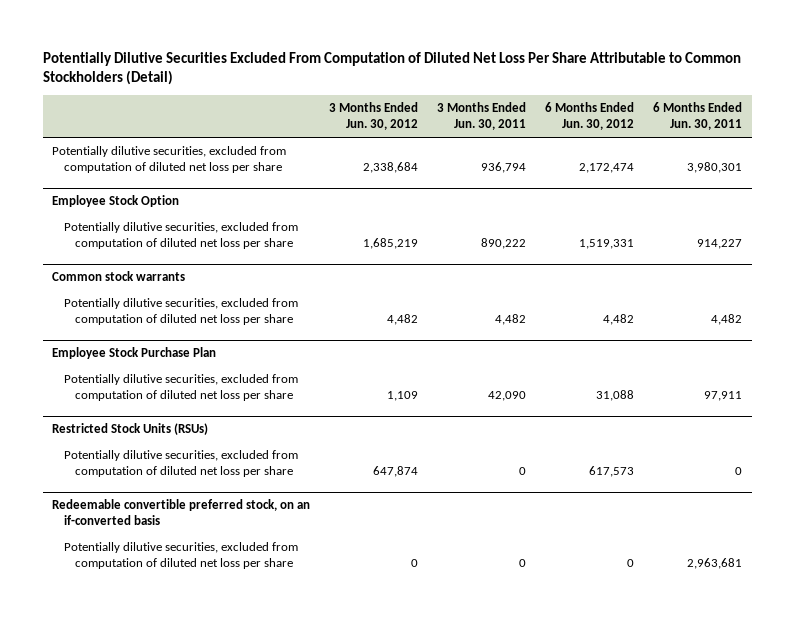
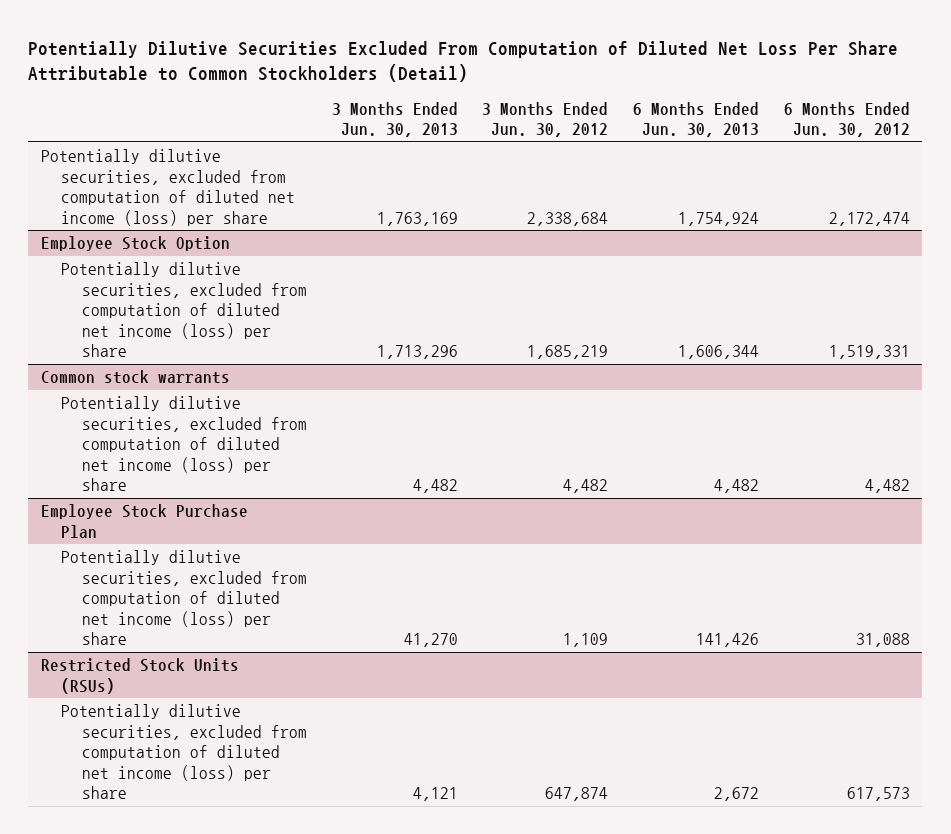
[437,102,527,131] 3 Months Ended Jun. 30, 2011 -> none
[653,102,743,131] 6 Months Ended Jun. 30, 2011 -> none
none -> [331,101,458,138] 3 Months Ended Jun. 30, 2013
none -> [633,101,760,138] 6 Months Ended Jun. 30, 2013
[52,146,287,174] Potentially dilutive securities, excluded from computation of diluted net loss per share -> [40,149,296,226] Potentially dilutive securities, excluded from computation of diluted net income (loss) per share
[63,222,298,250] Potentially dilutive securities, excluded from computation of diluted net loss per share -> [61,262,308,358] Potentially dilutive securities, excluded from computation of diluted net income (loss) per share
[63,298,298,326] Potentially dilutive securities, excluded from computation of diluted net loss per share -> [61,396,308,492] Potentially dilutive securities, excluded from computation of diluted net income (loss) per share
[63,374,298,402] Potentially dilutive securities, excluded from computation of diluted net loss per share -> [61,550,308,646] Potentially dilutive securities, excluded from computation of diluted net income (loss) per share
[52,499,311,526] Redeemable convertible preferred stock, on an if-converted basis -> none
[63,542,298,570] Potentially dilutive securities, excluded from computation of diluted net loss per share -> none
[63,450,298,478] Potentially dilutive securities, excluded from computation of diluted net loss per share -> [61,704,308,800] Potentially dilutive securities, excluded from computation of diluted net income (loss) per share

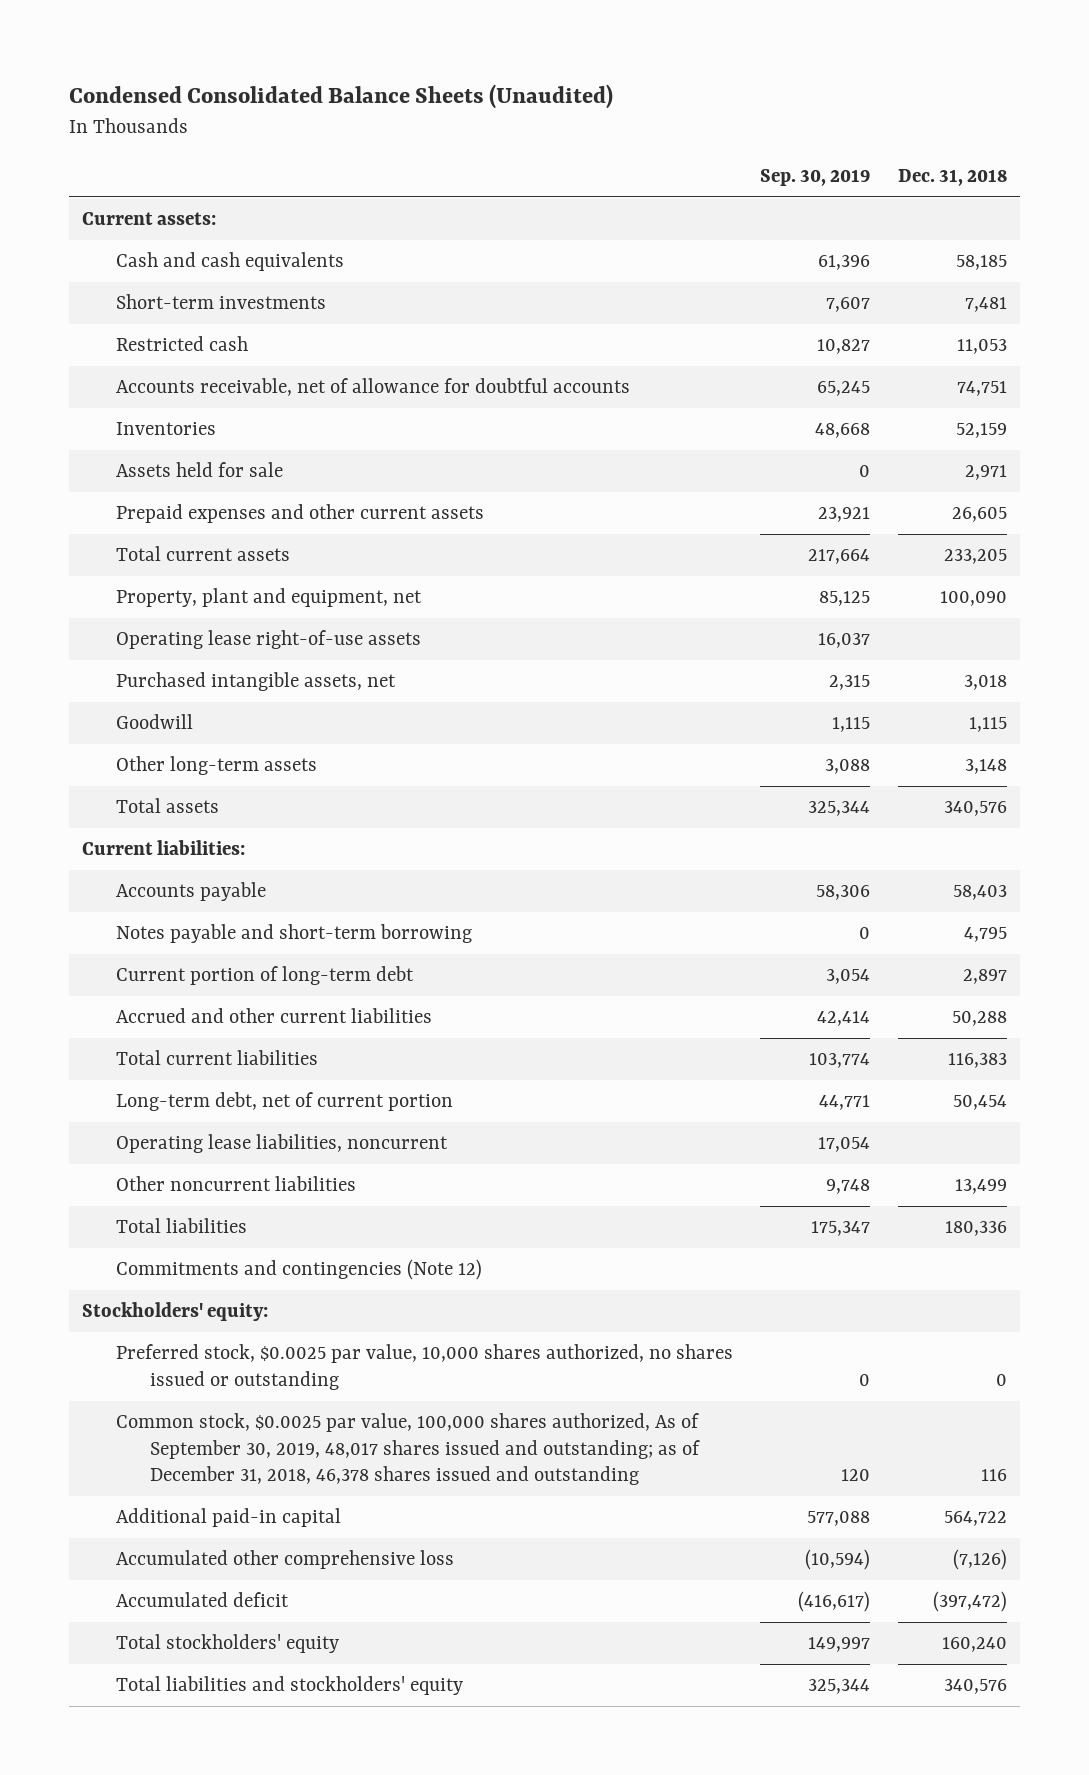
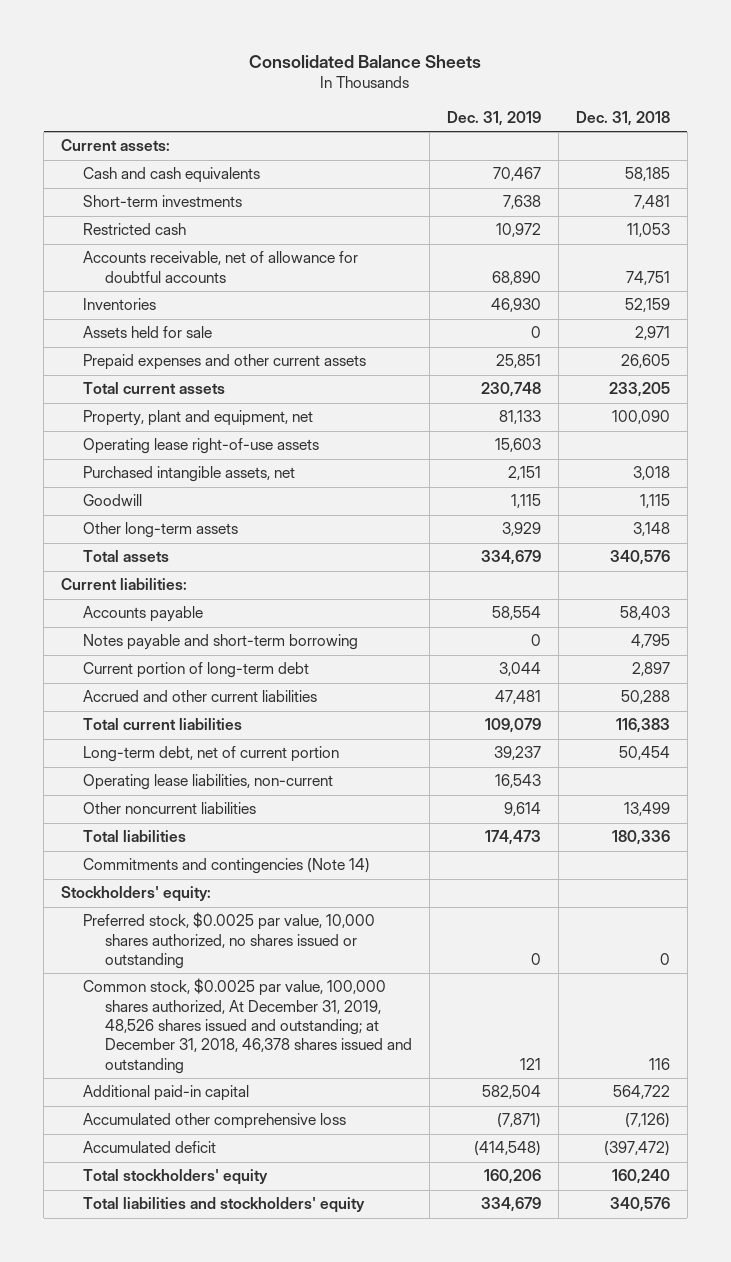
[68,83,613,109] Condensed Consolidated Balance Sheets (Unaudited) -> [249,54,482,68] Consolidated Balance Sheets
[760,169,871,187] Sep. 30, 2019 -> none
none -> [446,111,541,127] Dec. 31, 2019
[116,1134,449,1154] Operating lease liabilities, noncurrent -> [83,774,334,791] Operating lease liabilities, non-current
[116,1259,483,1281] Commitments and contingencies (Note 12) -> [83,858,371,875] Commitments and contingencies (Note 14)
[116,1413,701,1486] Common stock, $0.0025 par value, 100,000 shares authorized, As of September 30, 2019, 48,017 shares issued and outstanding; as of December 31, 2018, 46,378 shares issued and outstanding -> [83,978,413,1074] Common stock, $0.0025 par value, 100,000 shares authorized, At December 31, 2019, 48,526 shares issued and outstanding; at December 31, 2018, 46,378 shares issued and outstanding

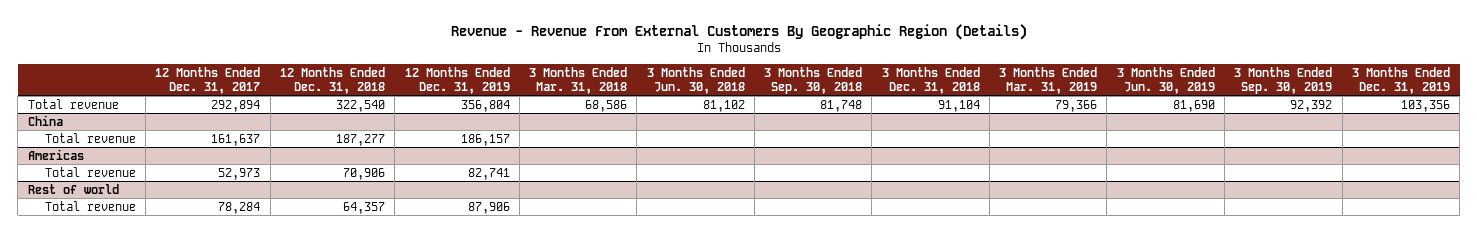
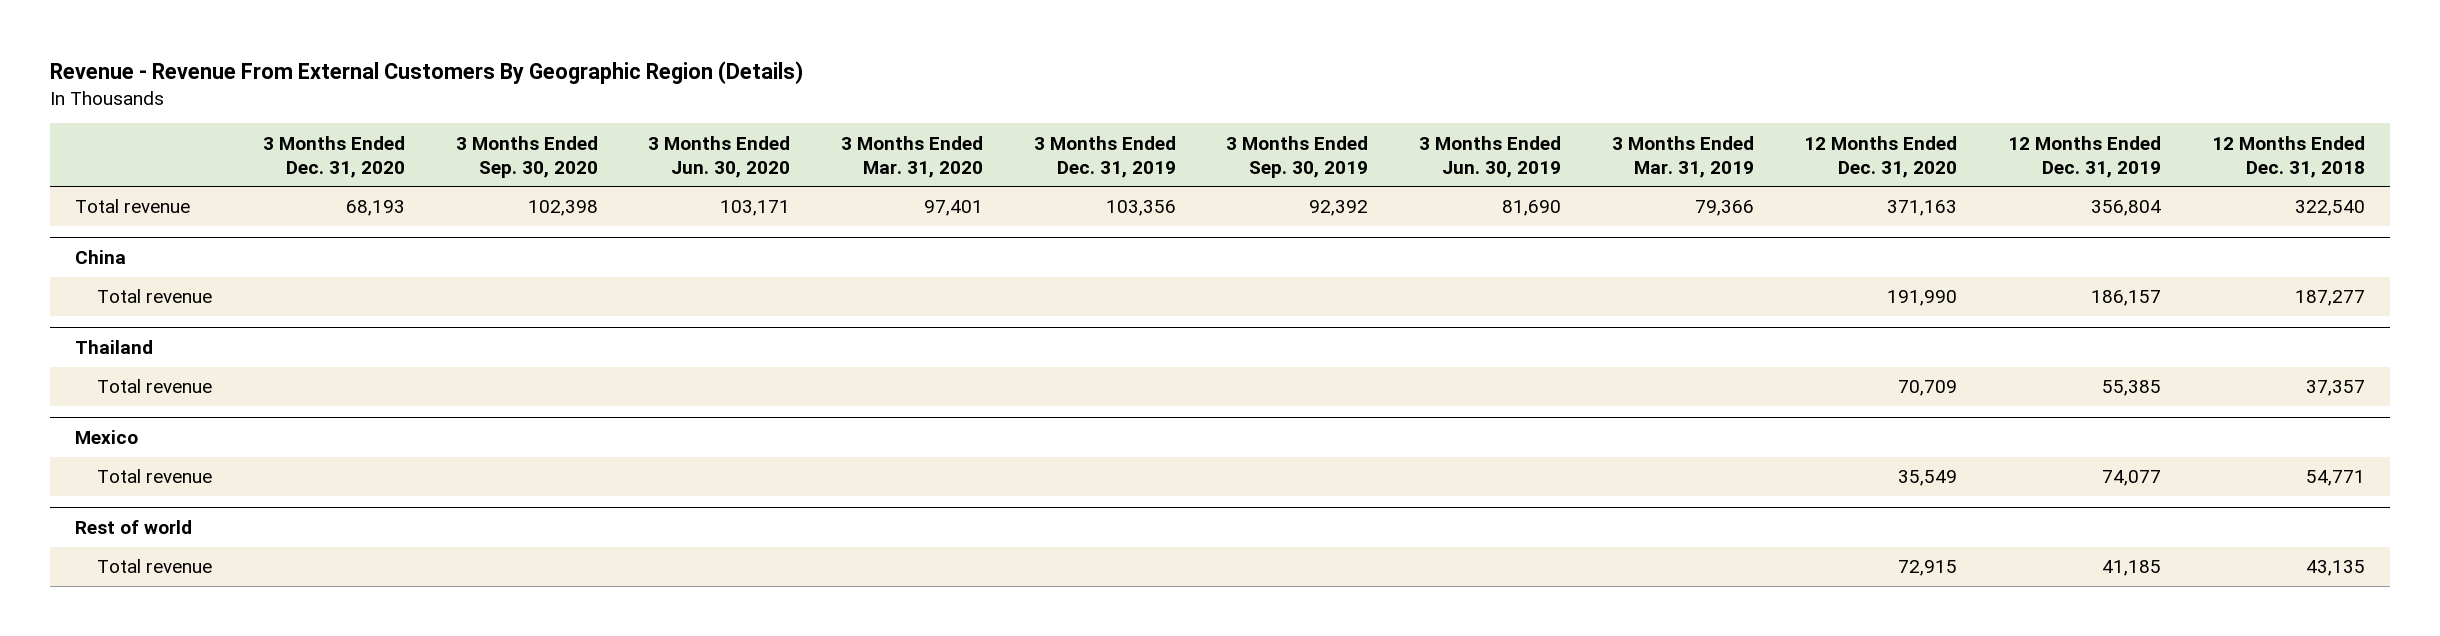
[155,66,261,94] 12 Months Ended Dec. 31, 2017 -> none
[529,66,628,94] 3 Months Ended Mar. 31, 2018 -> none
[646,66,745,94] 3 Months Ended Jun. 30, 2018 -> none
[764,66,863,94] 3 Months Ended Sep. 30, 2018 -> none
[881,66,980,94] 3 Months Ended Dec. 31, 2018 -> none
none -> [262,135,405,178] 3 Months Ended Dec. 31, 2020
none -> [455,135,598,178] 3 Months Ended Sep. 30, 2020
none -> [648,135,791,178] 3 Months Ended Jun. 30, 2020
none -> [840,135,983,178] 3 Months Ended Mar. 31, 2020
none -> [1804,135,1958,178] 12 Months Ended Dec. 31, 2020
[27,148,84,160] Americas -> none
none -> [74,340,153,355] Thailand
[342,167,385,180] 70,906 -> [2305,380,2365,397] 37,357
[467,167,510,180] 82,741 -> [2101,380,2161,397] 55,385
none -> [74,430,138,445] Mexico
none -> [97,469,213,484] Total revenue
[342,201,385,214] 64,357 -> [2305,560,2365,577] 43,135
[467,201,510,214] 87,906 -> [2101,560,2161,577] 41,185

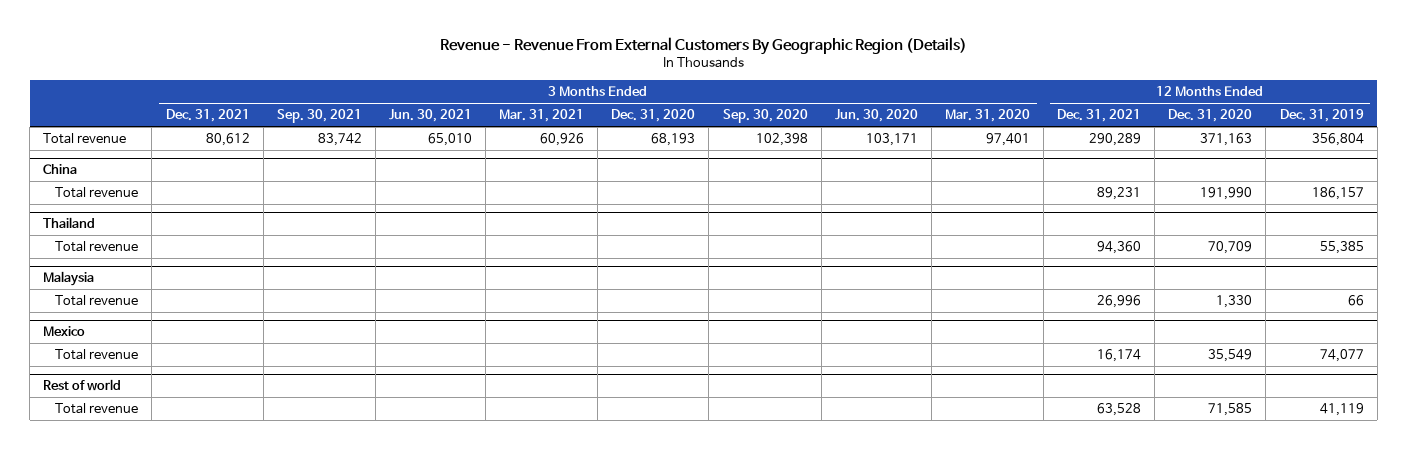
[1033,135,1176,178] 3 Months Ended Dec. 31, 2019 -> none
[1226,135,1369,178] 3 Months Ended Sep. 30, 2019 -> none
[1418,135,1561,178] 3 Months Ended Jun. 30, 2019 -> none
[1611,135,1754,178] 3 Months Ended Mar. 31, 2019 -> none
[2211,135,2365,178] 12 Months Ended Dec. 31, 2018 -> none
none -> [165,109,250,123] Dec. 31, 2021
none -> [276,109,362,124] Sep. 30, 2021
none -> [388,109,472,123] Jun. 30, 2021
none -> [499,109,585,123] Mar. 31, 2021
none -> [1057,109,1142,123] Dec. 31, 2021
none -> [43,271,95,287] Malaysia
none -> [55,295,139,307] Total revenue
[1898,560,1958,577] 72,915 -> [1208,403,1253,417] 71,585
[2101,560,2161,577] 41,185 -> [1319,403,1364,417] 41,119

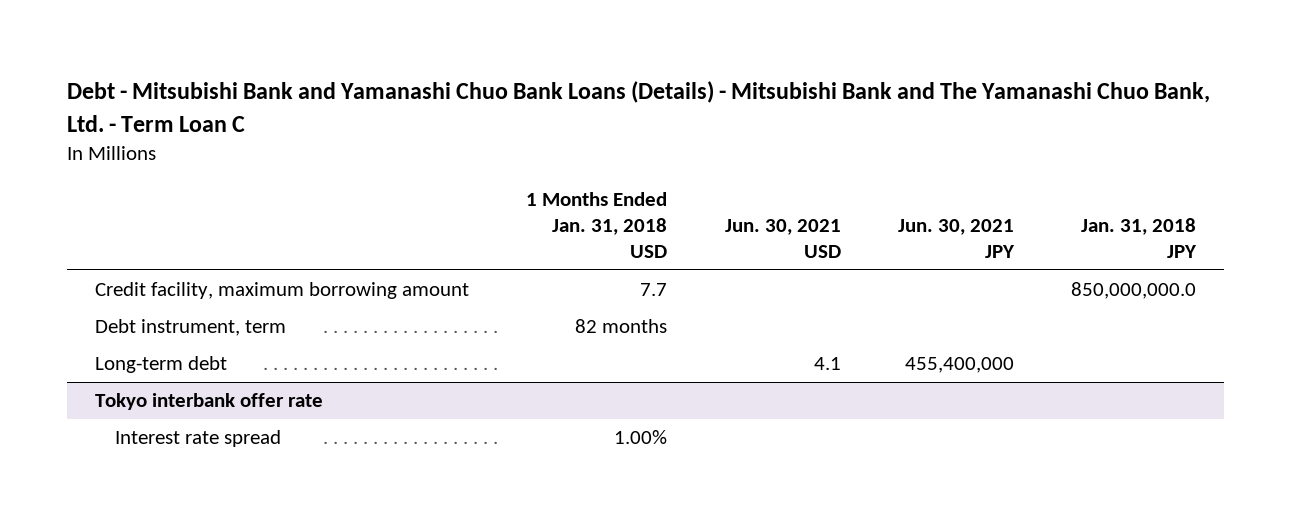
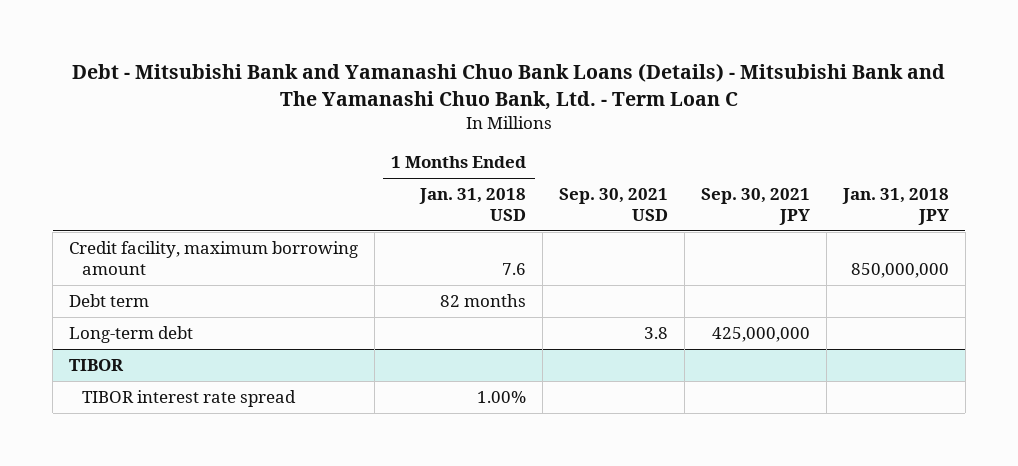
[724,219,841,259] Jun. 30, 2021 USD -> none
[897,219,1015,259] Jun. 30, 2021 JPY -> none
none -> [559,188,669,221] Sep. 30, 2021 USD
none -> [701,188,811,225] Sep. 30, 2021 JPY
[640,283,668,297] 7.7 -> [502,262,527,275] 7.6
[1070,282,1196,300] 850,000,000.0 -> [850,262,949,278] 850,000,000
[95,319,287,337] Debt instrument, term -> [69,294,150,308] Debt term
[95,393,324,411] Tokyo interbank offer rate -> [69,359,125,372] TIBOR
[115,430,282,448] Interest rate spread -> [82,390,297,408] TIBOR interest rate spread

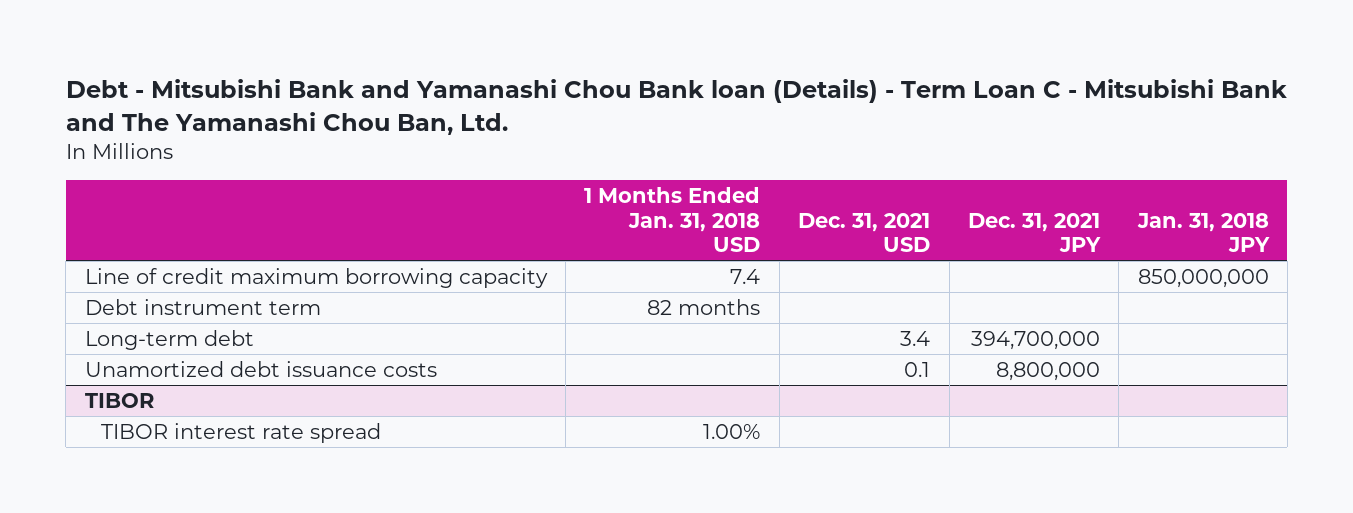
[72,63,946,110] Debt - Mitsubishi Bank and Yamanashi Chuo Bank Loans (Details) - Mitsubishi Bank and The Yamanashi Chuo Bank, Ltd. - Term Loan C -> [65,79,1287,135] Debt - Mitsubishi Bank and Yamanashi Chou Bank loan (Details) - Term Loan C - Mitsubishi Bank and The Yamanashi Chou Ban, Ltd.
[559,188,669,221] Sep. 30, 2021 USD -> none
[701,188,811,225] Sep. 30, 2021 JPY -> none
none -> [798,212,931,253] Dec. 31, 2021 USD
none -> [967,212,1101,253] Dec. 31, 2021 JPY
[69,241,359,275] Credit facility, maximum borrowing amount -> [84,267,548,288] Line of credit maximum borrowing capacity
[502,262,527,275] 7.6 -> [730,268,761,284] 7.4
[69,294,150,308] Debt term -> [84,298,321,315] Debt instrument term
none -> [84,360,437,377] Unamortized debt issuance costs

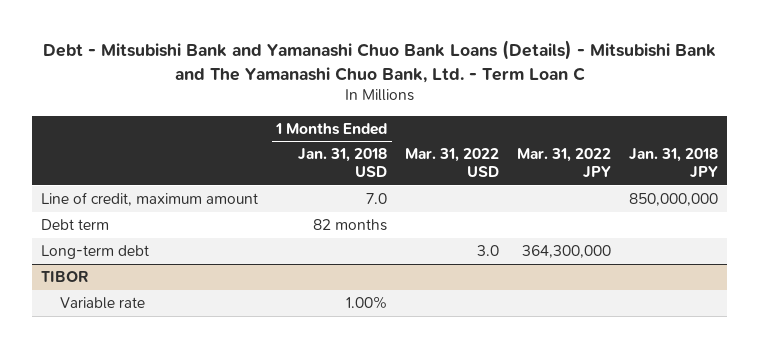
[65,79,1287,135] Debt - Mitsubishi Bank and Yamanashi Chou Bank loan (Details) - Term Loan C - Mitsubishi Bank and The Yamanashi Chou Ban, Ltd. -> [42,40,716,83] Debt - Mitsubishi Bank and Yamanashi Chuo Bank Loans (Details) - Mitsubishi Bank and The Yamanashi Chuo Bank, Ltd. - Term Loan C
[798,212,931,253] Dec. 31, 2021 USD -> none
[967,212,1101,253] Dec. 31, 2021 JPY -> none
none -> [405,148,500,178] Mar. 31, 2022 USD
none -> [516,148,611,179] Mar. 31, 2022 JPY
[84,267,548,288] Line of credit maximum borrowing capacity -> [41,192,259,207] Line of credit, maximum amount
[730,268,761,284] 7.4 -> [366,193,388,205] 7.0
[84,298,321,315] Debt instrument term -> [41,219,110,231] Debt term
[84,360,437,377] Unamortized debt issuance costs -> none
[100,422,381,443] TIBOR interest rate spread -> [59,297,145,310] Variable rate

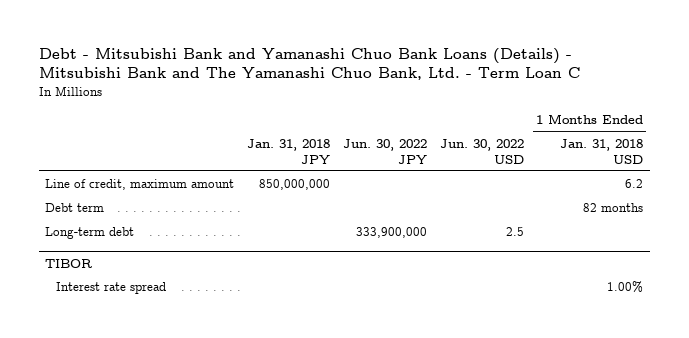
[405,148,500,178] Mar. 31, 2022 USD -> none
[516,148,611,179] Mar. 31, 2022 JPY -> none
none -> [342,138,427,164] Jun. 30, 2022 JPY
none -> [439,138,524,164] Jun. 30, 2022 USD
[366,193,388,205] 7.0 -> [625,179,644,189] 6.2
[59,297,145,310] Variable rate -> [55,282,166,295] Interest rate spread

